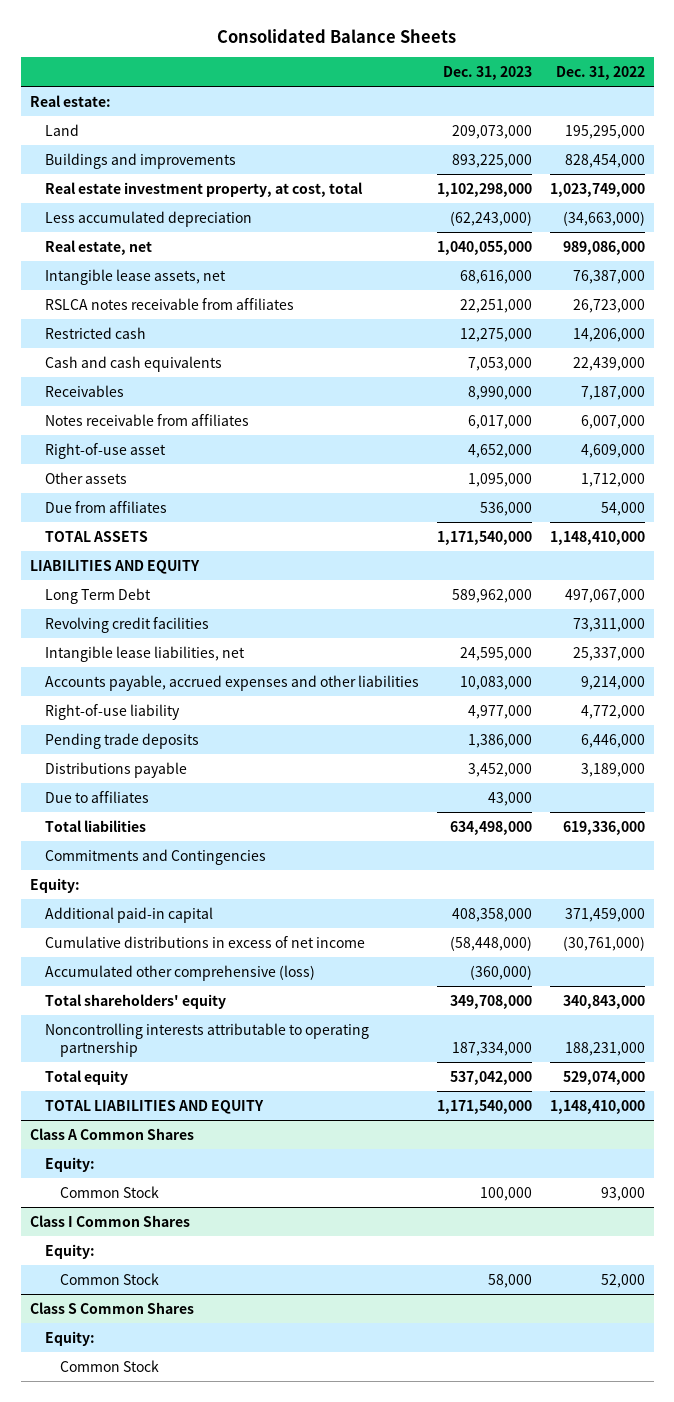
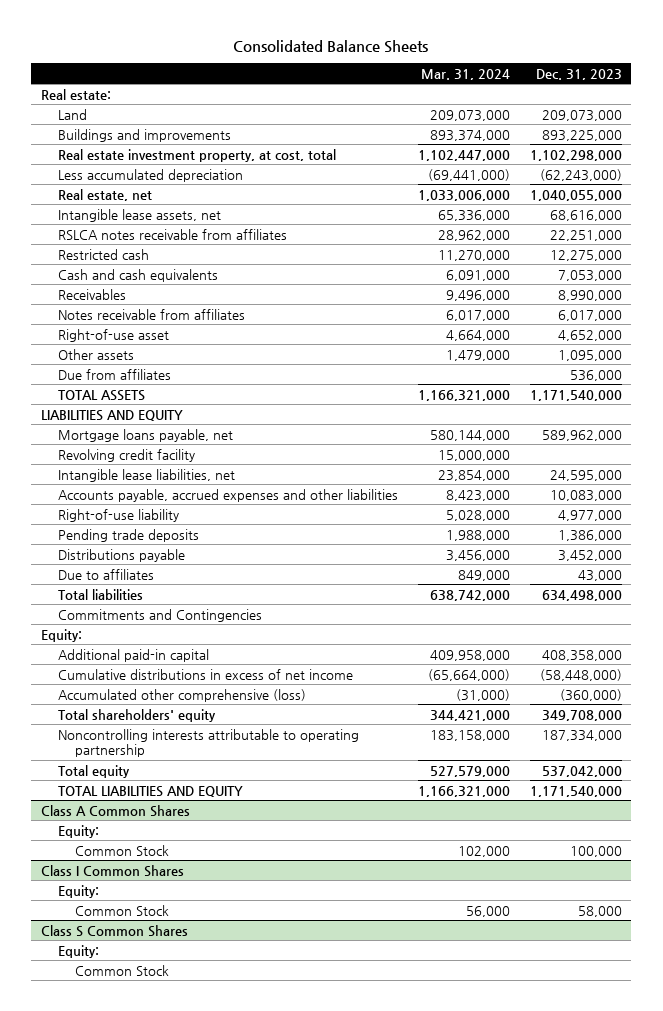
[555,65,645,80] Dec. 31, 2022 -> none
none -> [420,68,510,80] Mar. 31, 2024
[44,587,151,604] Long Term Debt -> [58,428,234,442] Mortgage loans payable, net
[44,616,209,633] Revolving credit facilities -> [58,448,196,462] Revolving credit facility

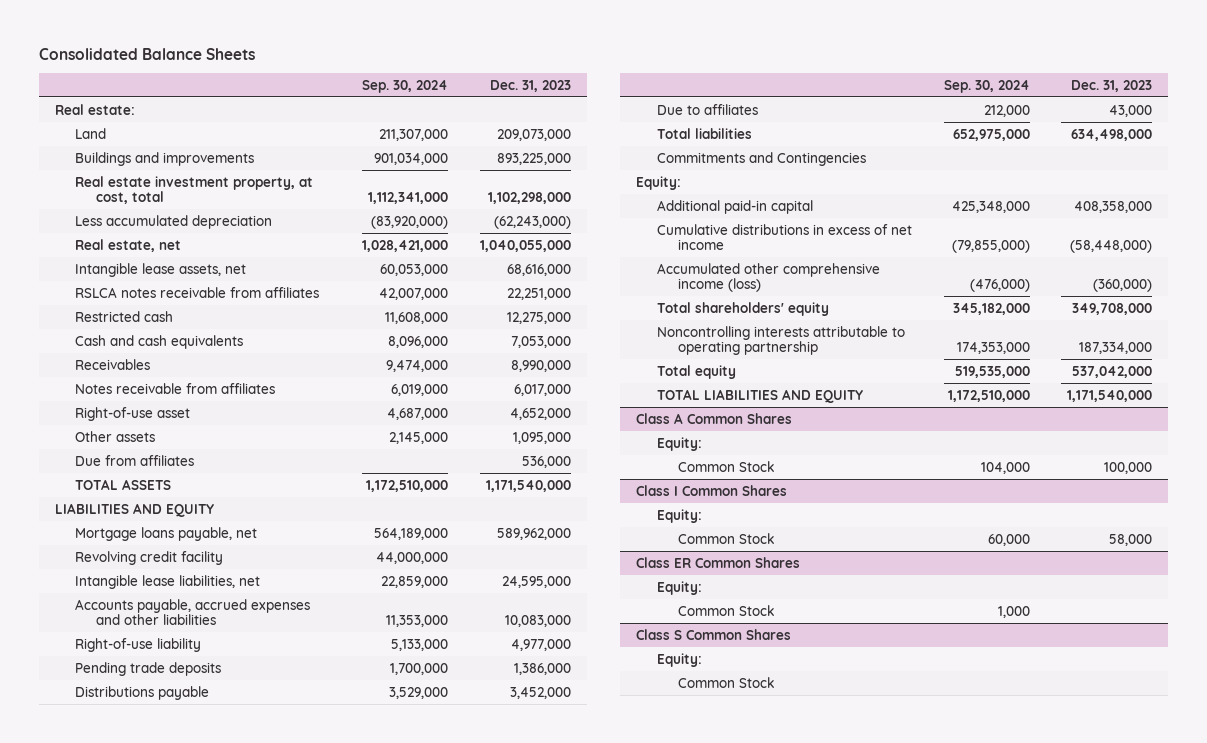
[420,68,510,80] Mar. 31, 2024 -> none
none -> [362,79,449,93] Sep. 30, 2024
[58,688,307,702] Accumulated other comprehensive (loss) -> [656,262,880,293] Accumulated other comprehensive income (loss)
none -> [636,556,801,568] Class ER Common Shares
none -> [656,580,702,595] Equity:
none -> [677,604,775,616] Common Stock

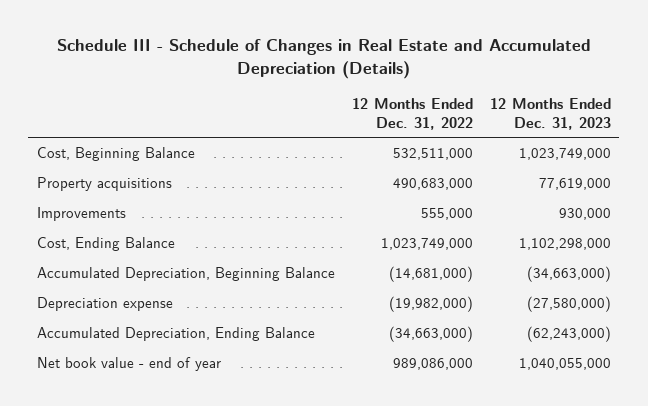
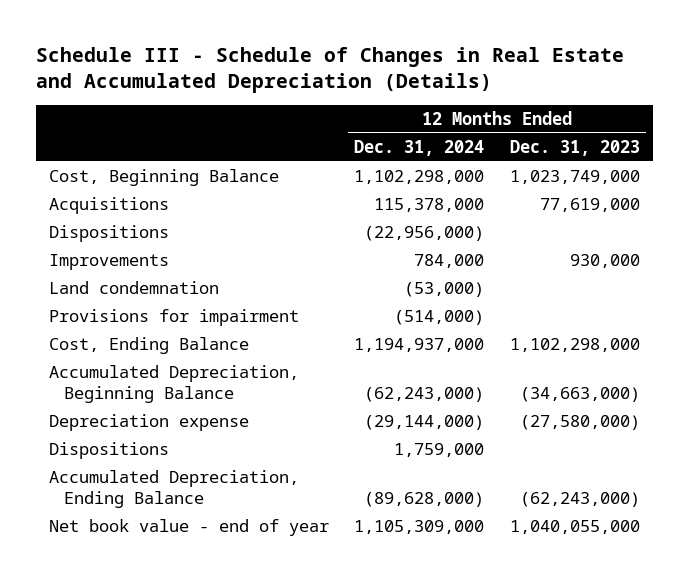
[351,98,473,130] 12 Months Ended Dec. 31, 2022 -> none
none -> [354,139,485,156] Dec. 31, 2024
[36,177,172,192] Property acquisitions -> [48,197,169,215] Acquisitions
none -> [48,225,169,243] Dispositions
none -> [48,281,219,295] Land condemnation
none -> [48,309,299,327] Provisions for impairment
none -> [48,442,169,460] Dispositions

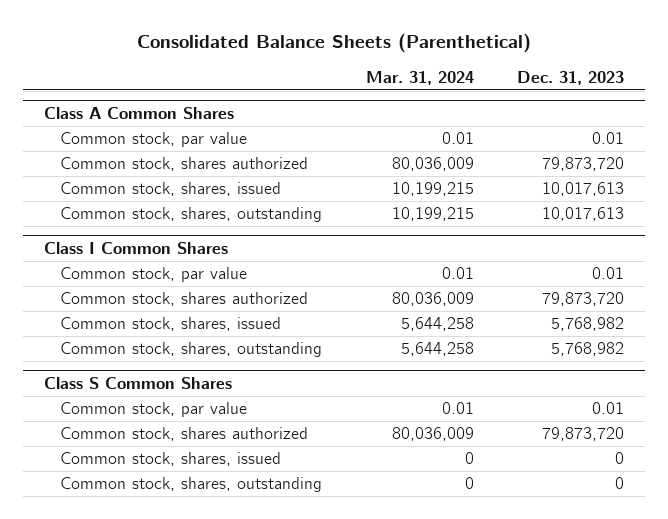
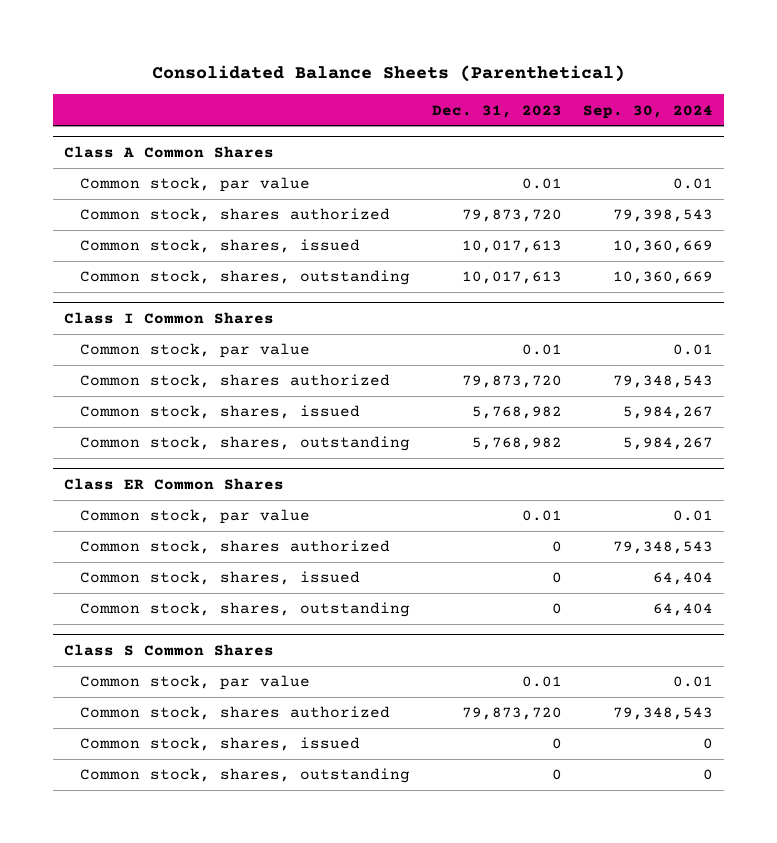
[365,71,474,86] Mar. 31, 2024 -> none
none -> [583,104,714,119] Sep. 30, 2024
none -> [63,477,284,490] Class ER Common Shares
none -> [80,509,311,525] Common stock, par value
none -> [80,540,391,555] Common stock, shares authorized
none -> [80,571,361,586] Common stock, shares, issued
none -> [80,602,411,618] Common stock, shares, outstanding

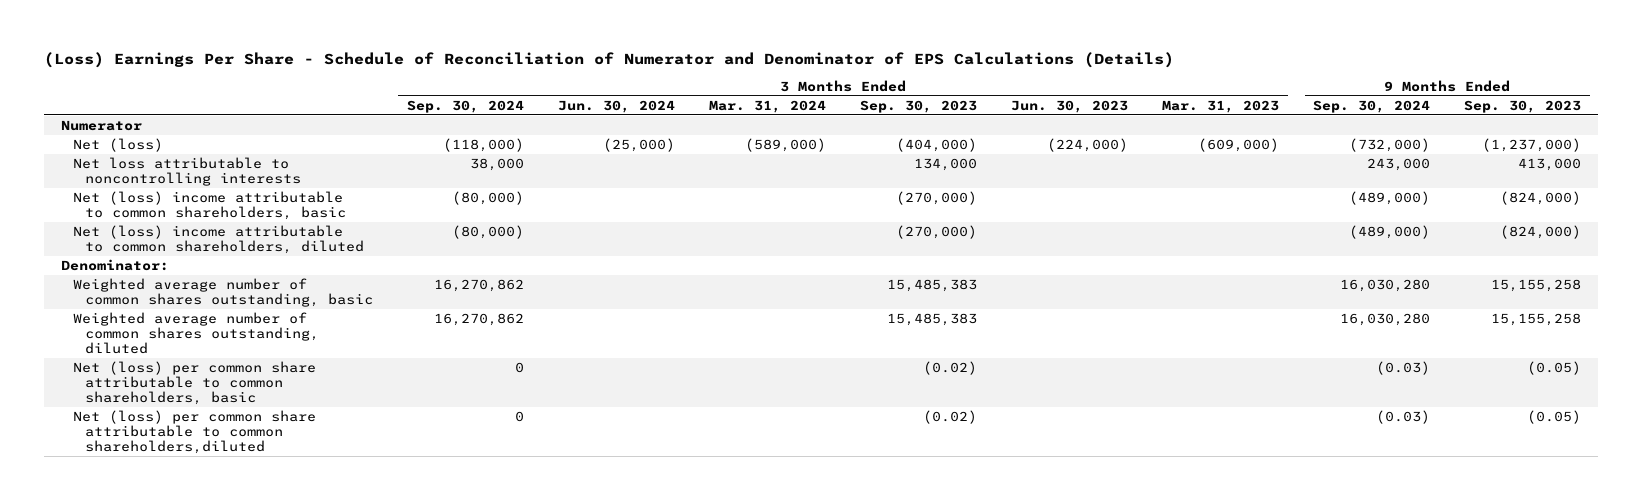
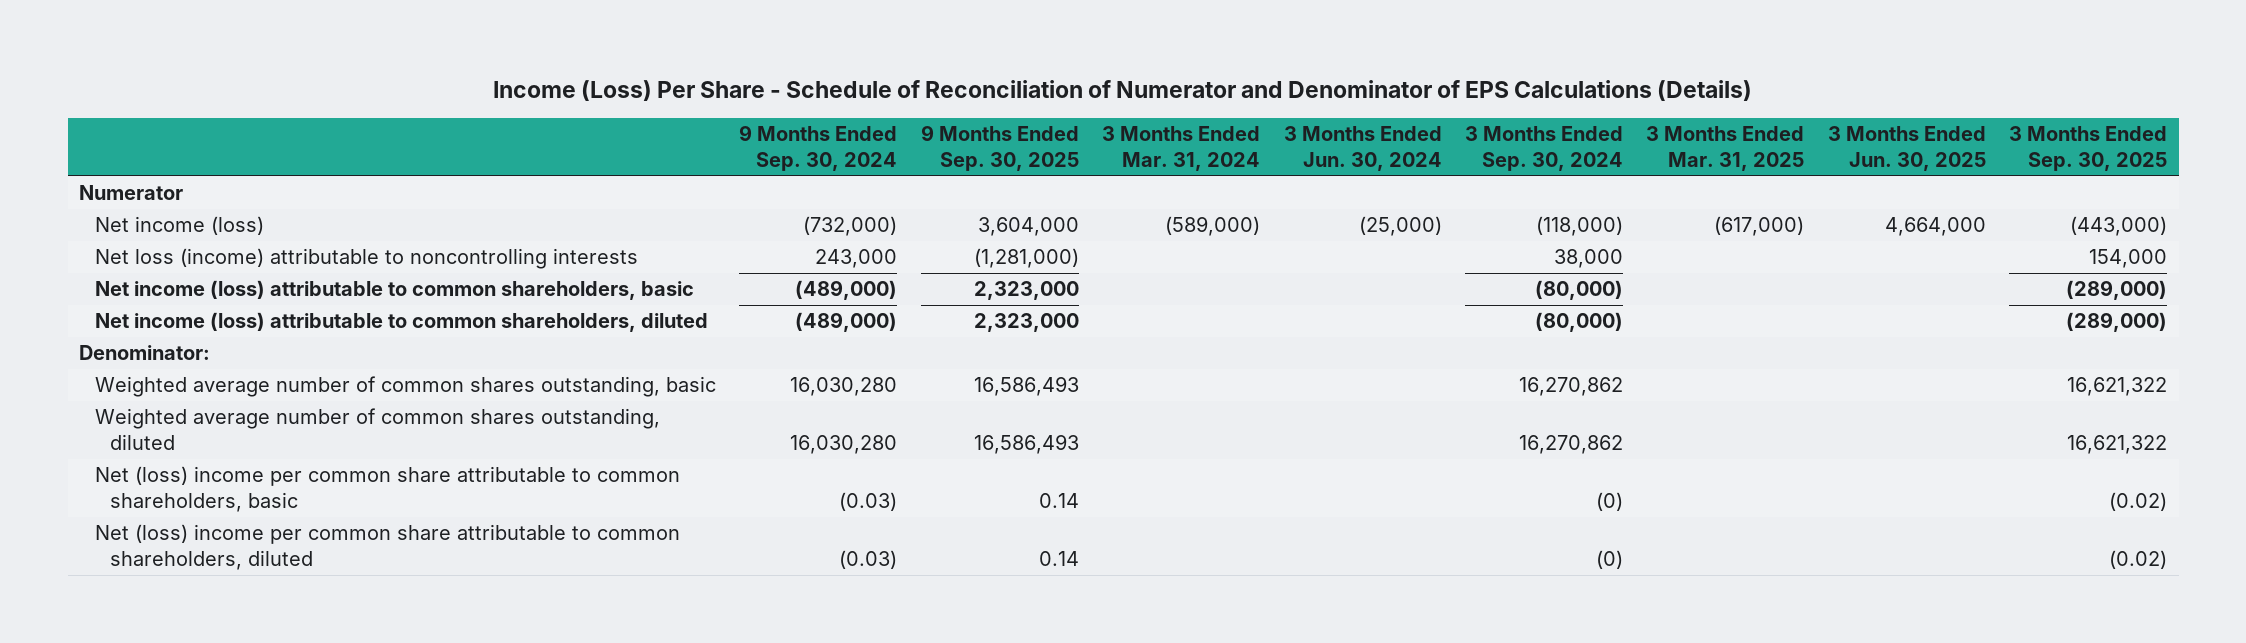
[44,52,1175,69] (Loss) Earnings Per Share - Schedule of Reconciliation of Numerator and Denominator of EPS Calculations (Details) -> [493,80,1753,102] Income (Loss) Per Share - Schedule of Reconciliation of Numerator and Denominator of EPS Calculations (Details)
[859,99,977,113] Sep. 30, 2023 -> none
[1010,99,1128,113] Jun. 30, 2023 -> none
[1162,99,1280,113] Mar. 31, 2023 -> none
[1464,99,1582,113] Sep. 30, 2023 -> none
none -> [920,125,1079,172] 9 Months Ended Sep. 30, 2025
none -> [1646,126,1805,172] 3 Months Ended Mar. 31, 2025
none -> [1827,126,1986,172] 3 Months Ended Jun. 30, 2025
none -> [2009,126,2168,172] 3 Months Ended Sep. 30, 2025
[73,137,164,152] Net (loss) -> [94,216,264,236] Net income (loss)
[73,156,301,186] Net loss attributable to noncontrolling interests -> [94,248,638,270] Net loss (income) attributable to noncontrolling interests
[73,190,346,220] Net (loss) income attributable to common shareholders, basic -> [94,280,694,301] Net income (loss) attributable to common shareholders, basic
[73,224,364,254] Net (loss) income attributable to common shareholders, diluted -> [94,312,708,333] Net income (loss) attributable to common shareholders, diluted
[73,360,317,405] Net (loss) per common share attributable to common shareholders, basic -> [94,466,680,513] Net (loss) income per common share attributable to common shareholders, basic
[514,361,524,373] 0 -> [1595,492,1623,512] (0)
[73,409,317,454] Net (loss) per common share attributable to common shareholders,diluted -> [94,524,680,571] Net (loss) income per common share attributable to common shareholders, diluted
[514,410,524,422] 0 -> [1595,550,1623,570] (0)

